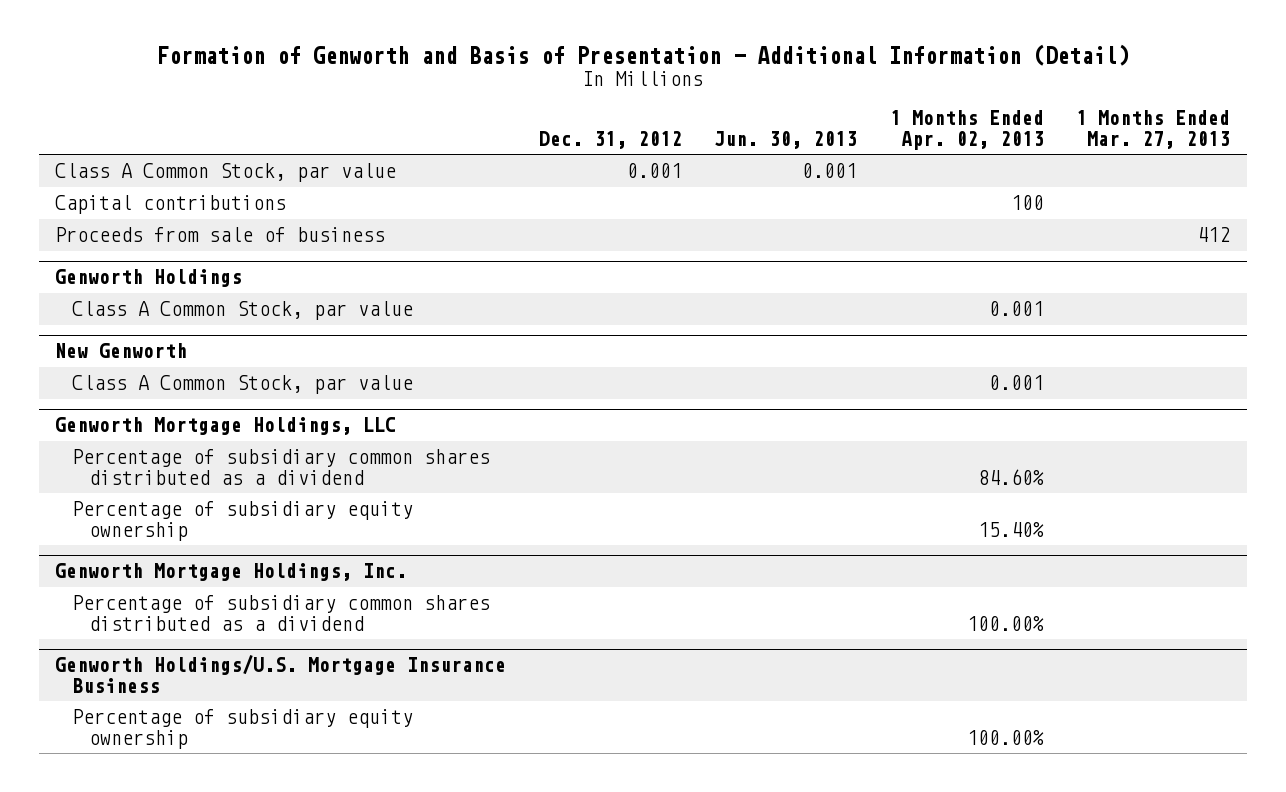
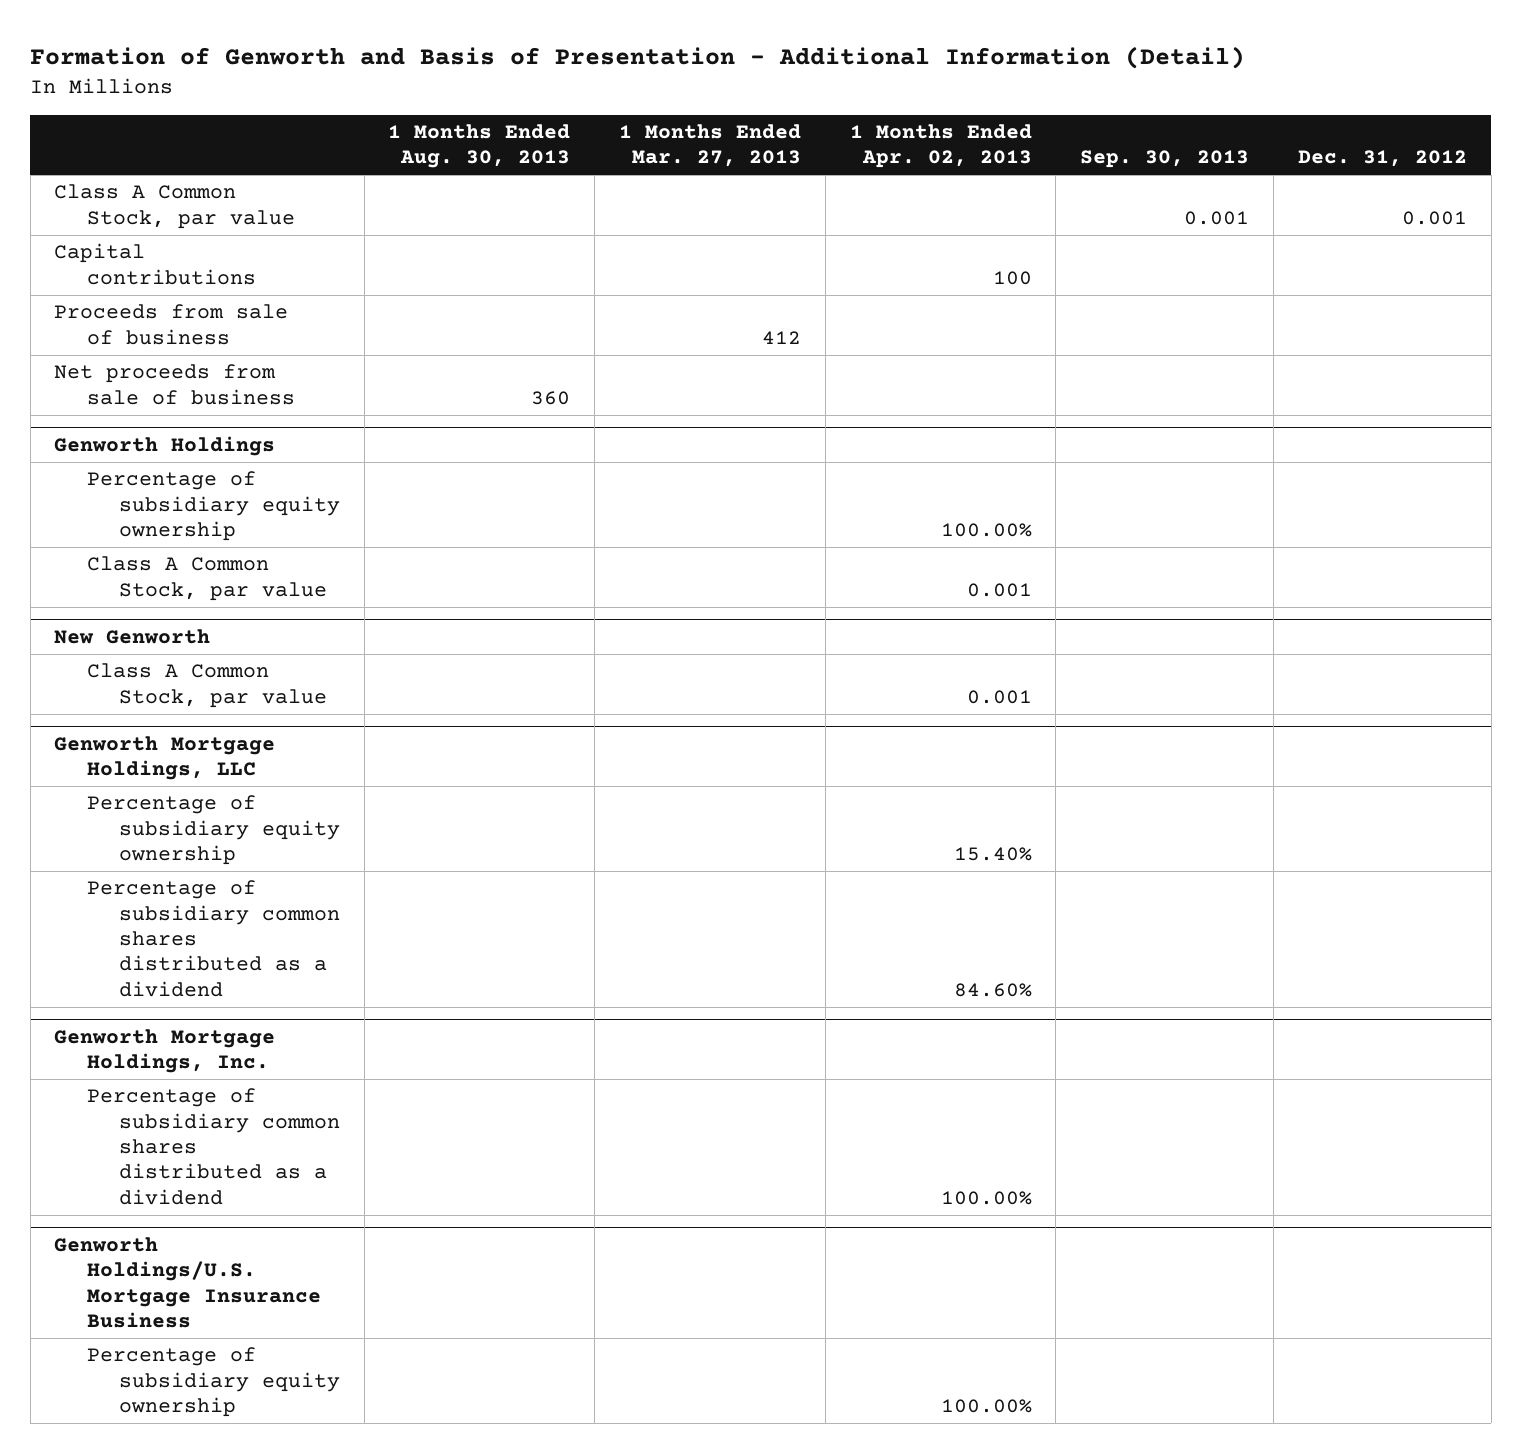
[714,130,858,149] Jun. 30, 2013 -> none
none -> [388,124,571,169] 1 Months Ended Aug. 30, 2013
none -> [1080,150,1250,169] Sep. 30, 2013
none -> [54,364,295,405] Net proceeds from sale of business
none -> [86,471,340,542] Percentage of subsidiary equity ownership
[72,449,491,485] Percentage of subsidiary common shares distributed as a dividend -> [86,880,340,997] Percentage of subsidiary common shares distributed as a dividend

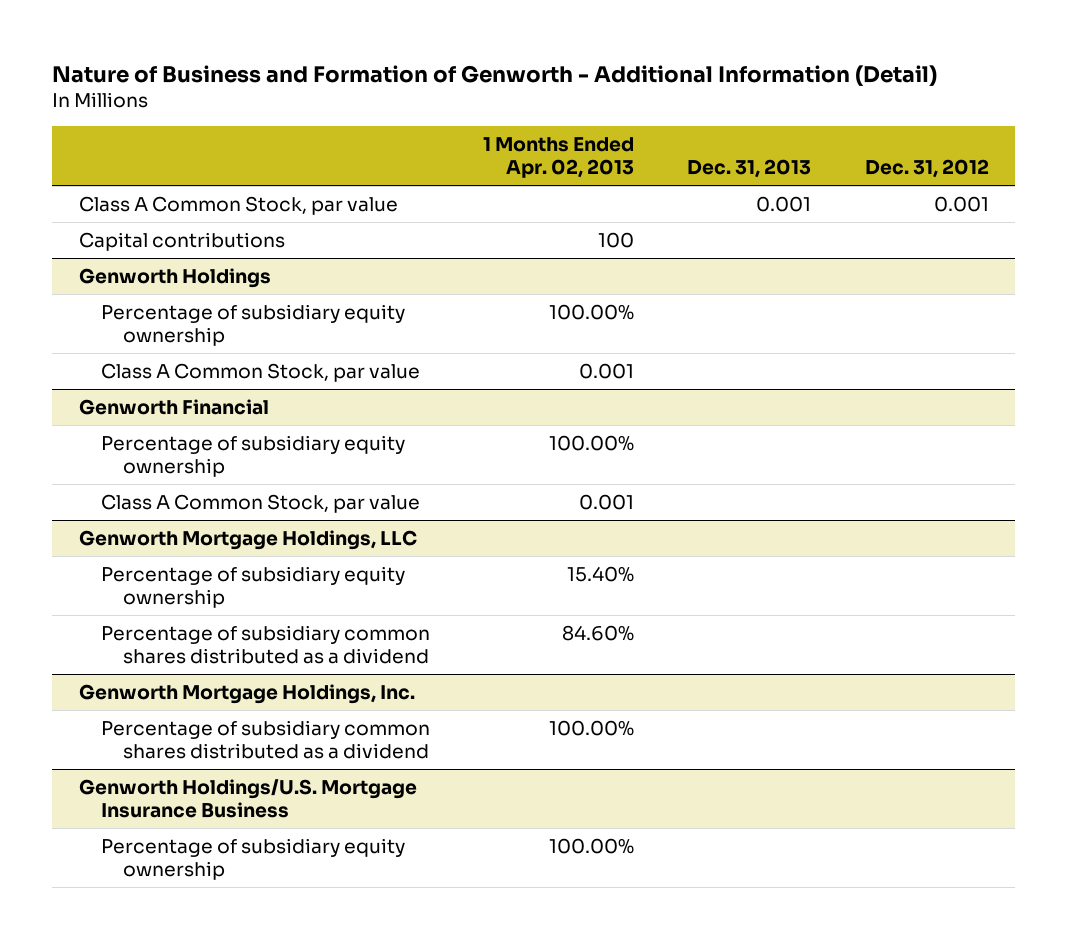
[30,45,1246,69] Formation of Genworth and Basis of Presentation - Additional Information (Detail) -> [52,64,938,86] Nature of Business and Formation of Genworth - Additional Information (Detail)
[388,124,571,169] 1 Months Ended Aug. 30, 2013 -> none
[619,124,802,168] 1 Months Ended Mar. 27, 2013 -> none
[1080,150,1250,169] Sep. 30, 2013 -> none
none -> [687,159,812,179] Dec. 31, 2013
[54,304,289,345] Proceeds from sale of business -> none
[54,364,295,405] Net proceeds from sale of business -> none
[54,629,211,645] New Genworth -> none
none -> [78,398,269,415] Genworth Financial
none -> [101,434,406,478] Percentage of subsidiary equity ownership

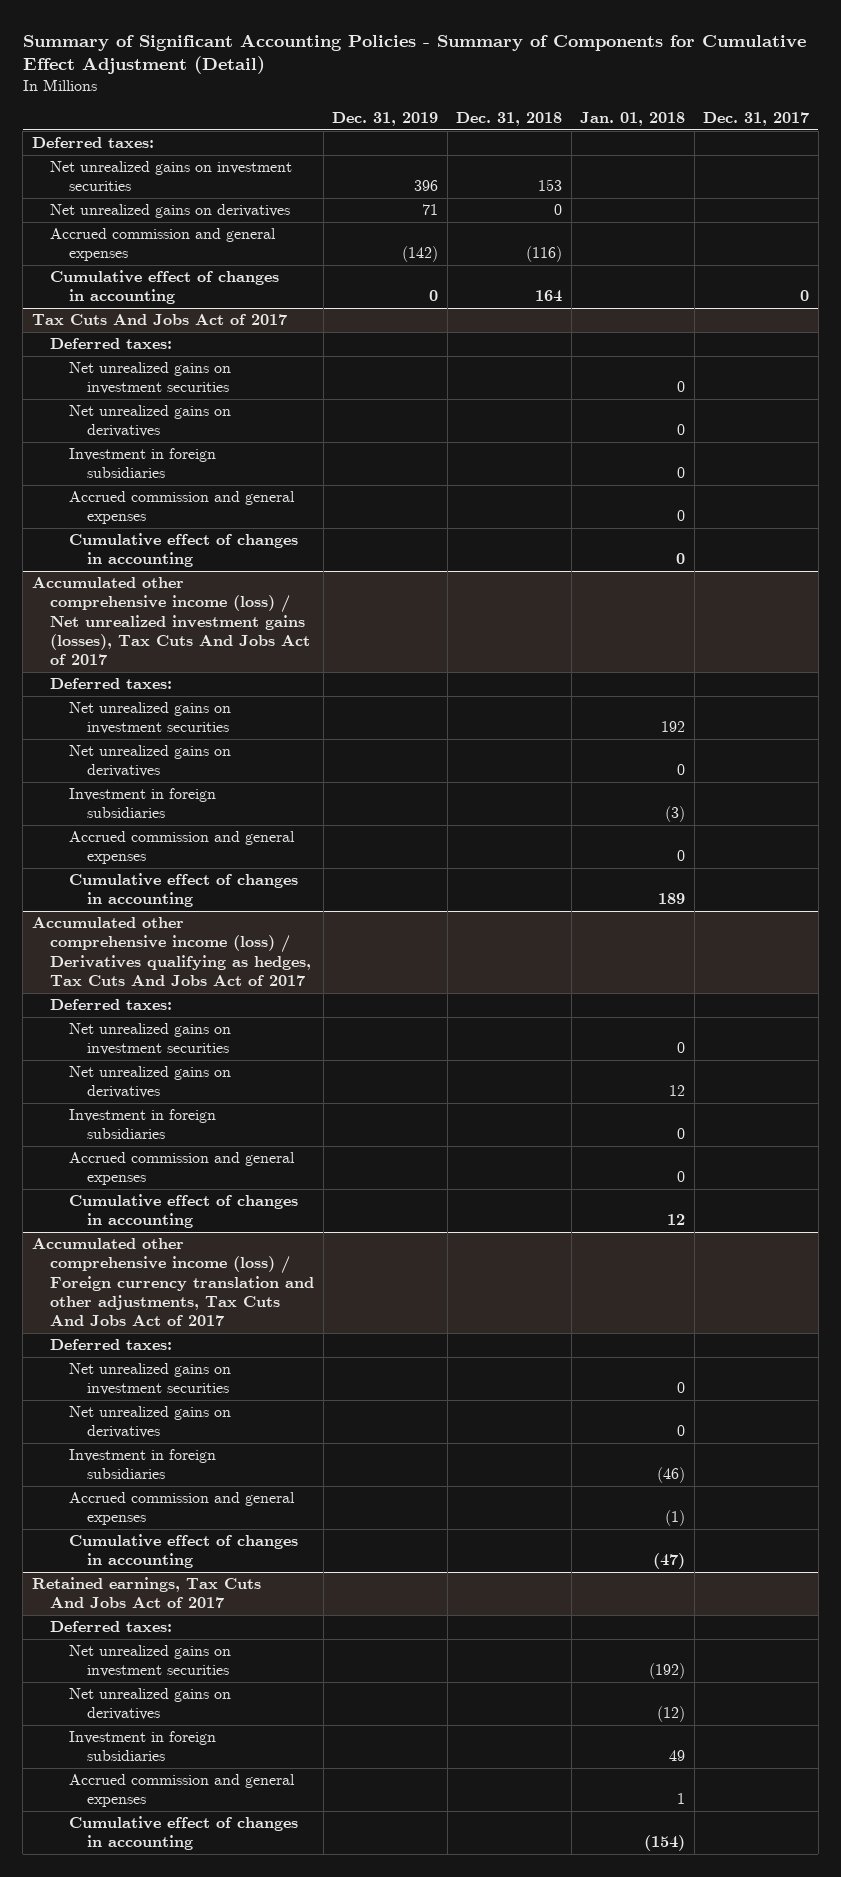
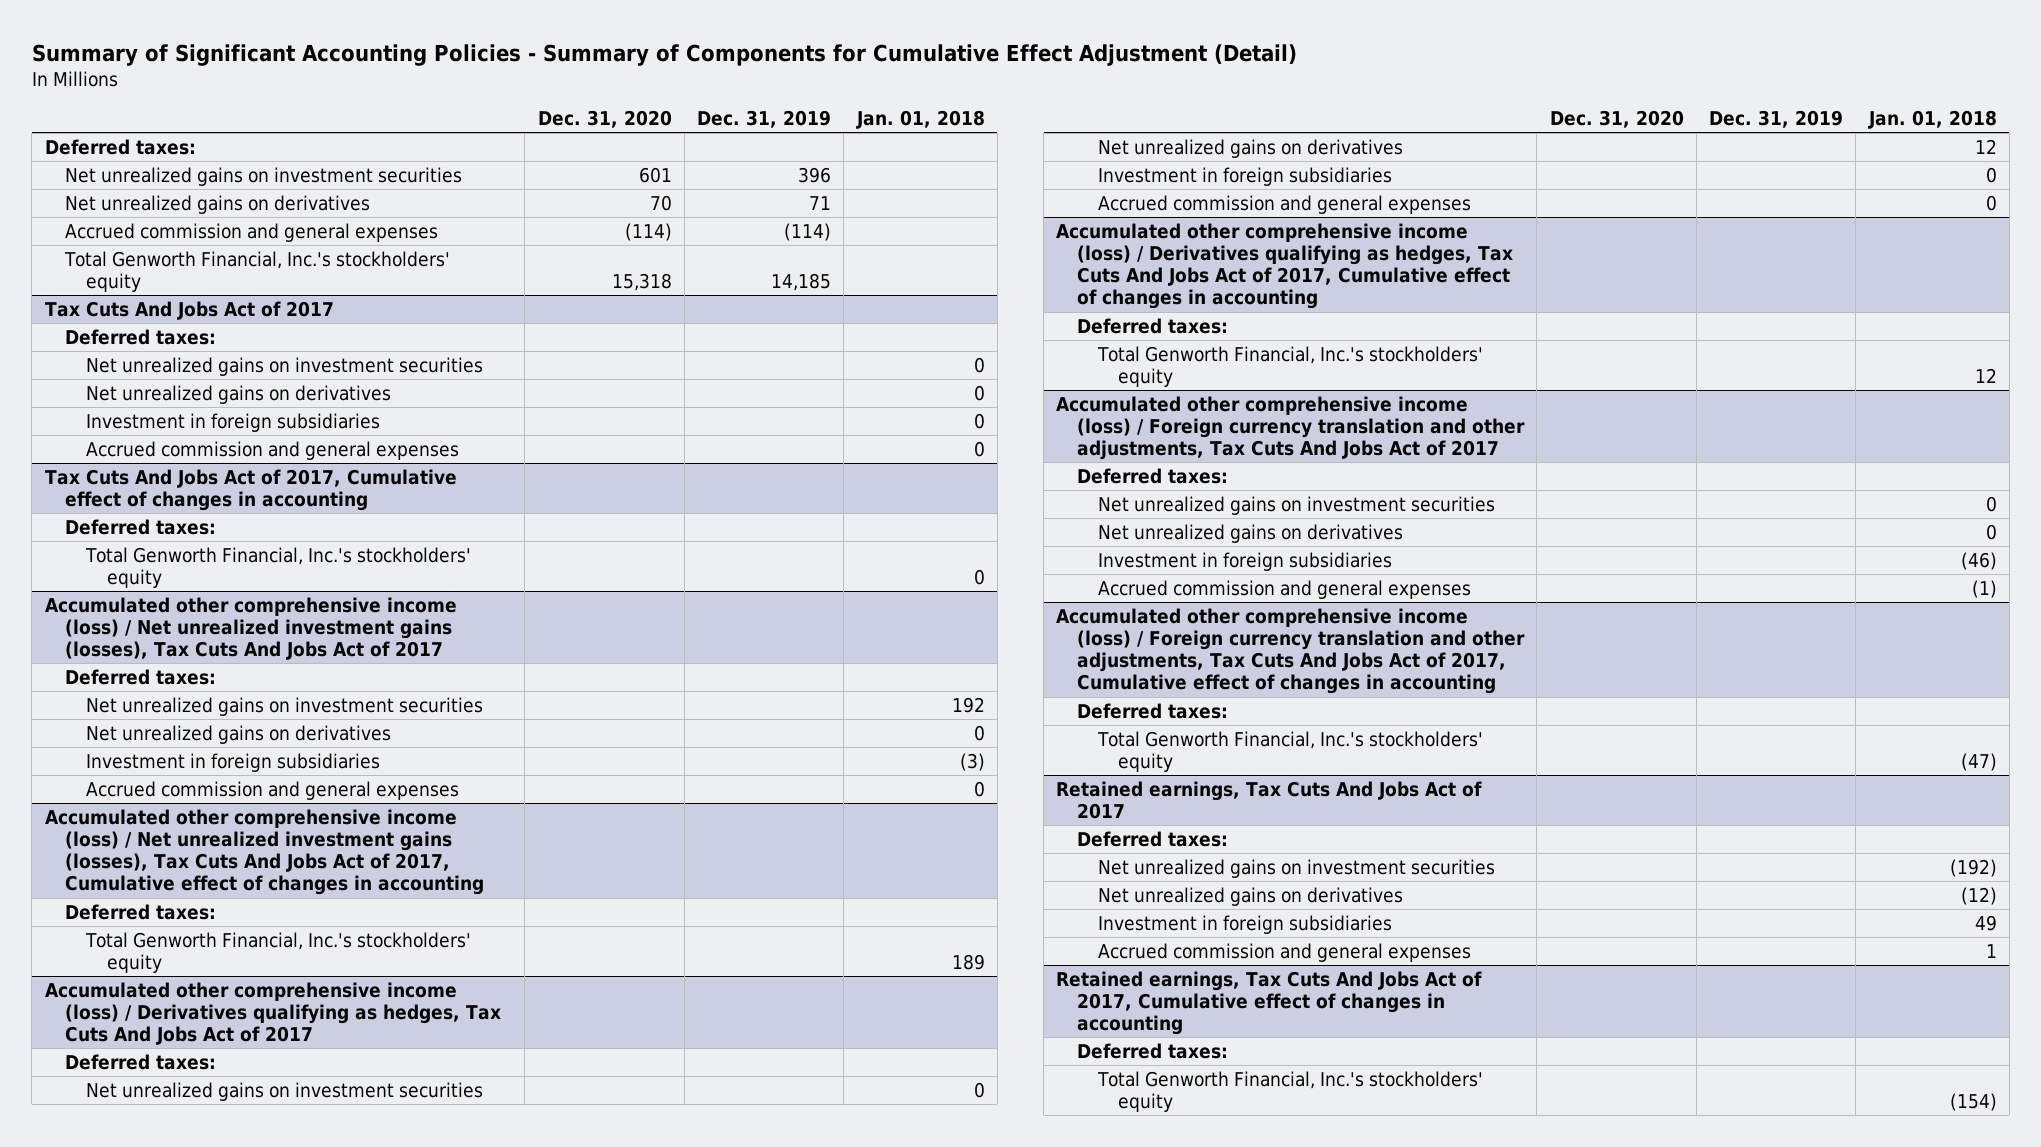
[456,112,563,127] Dec. 31, 2018 -> none
[703,112,810,127] Dec. 31, 2017 -> none
none -> [537,110,672,129] Dec. 31, 2020
[50,270,280,305] Cumulative effect of changes in accounting -> none
[402,246,439,263] (142) -> [784,222,832,241] (114)
none -> [64,250,451,292] Total Genworth Financial, Inc.'s stockholders' equity
[68,533,298,568] Cumulative effect of changes in accounting -> none
none -> [44,468,457,511] Tax Cuts And Jobs Act of 2017, Cumulative effect of changes in accounting
none -> [65,518,217,535] Deferred taxes:
none -> [84,546,471,588] Total Genworth Financial, Inc.'s stockholders' equity
none -> [44,808,485,896] Accumulated other comprehensive income (loss) / Net unrealized investment gains (losses), Tax Cuts And Jobs Act of 2017, Cumulative effect of changes in accounting
none -> [65,903,217,920] Deferred taxes:
[68,873,298,908] Cumulative effect of changes in accounting -> [84,931,471,973] Total Genworth Financial, Inc.'s stockholders' equity
[68,1194,298,1229] Cumulative effect of changes in accounting -> none
none -> [1056,222,1514,310] Accumulated other comprehensive income (loss) / Derivatives qualifying as hedges, Tax Cuts And Jobs Act of 2017, Cumulative effect of changes in accounting
none -> [1077,317,1229,334] Deferred taxes:
none -> [1096,345,1483,387] Total Genworth Financial, Inc.'s stockholders' equity
[68,1534,298,1569] Cumulative effect of changes in accounting -> none
none -> [1056,607,1526,695] Accumulated other comprehensive income (loss) / Foreign currency translation and other adjustments, Tax Cuts And Jobs Act of 2017, Cumulative effect of changes in accounting
none -> [1077,702,1229,719] Deferred taxes:
none -> [1096,730,1483,772] Total Genworth Financial, Inc.'s stockholders' equity
none -> [1056,970,1483,1036] Retained earnings, Tax Cuts And Jobs Act of 2017, Cumulative effect of changes in accounting
none -> [1077,1042,1229,1059] Deferred taxes:
[68,1816,298,1851] Cumulative effect of changes in accounting -> [1096,1070,1483,1112] Total Genworth Financial, Inc.'s stockholders' equity

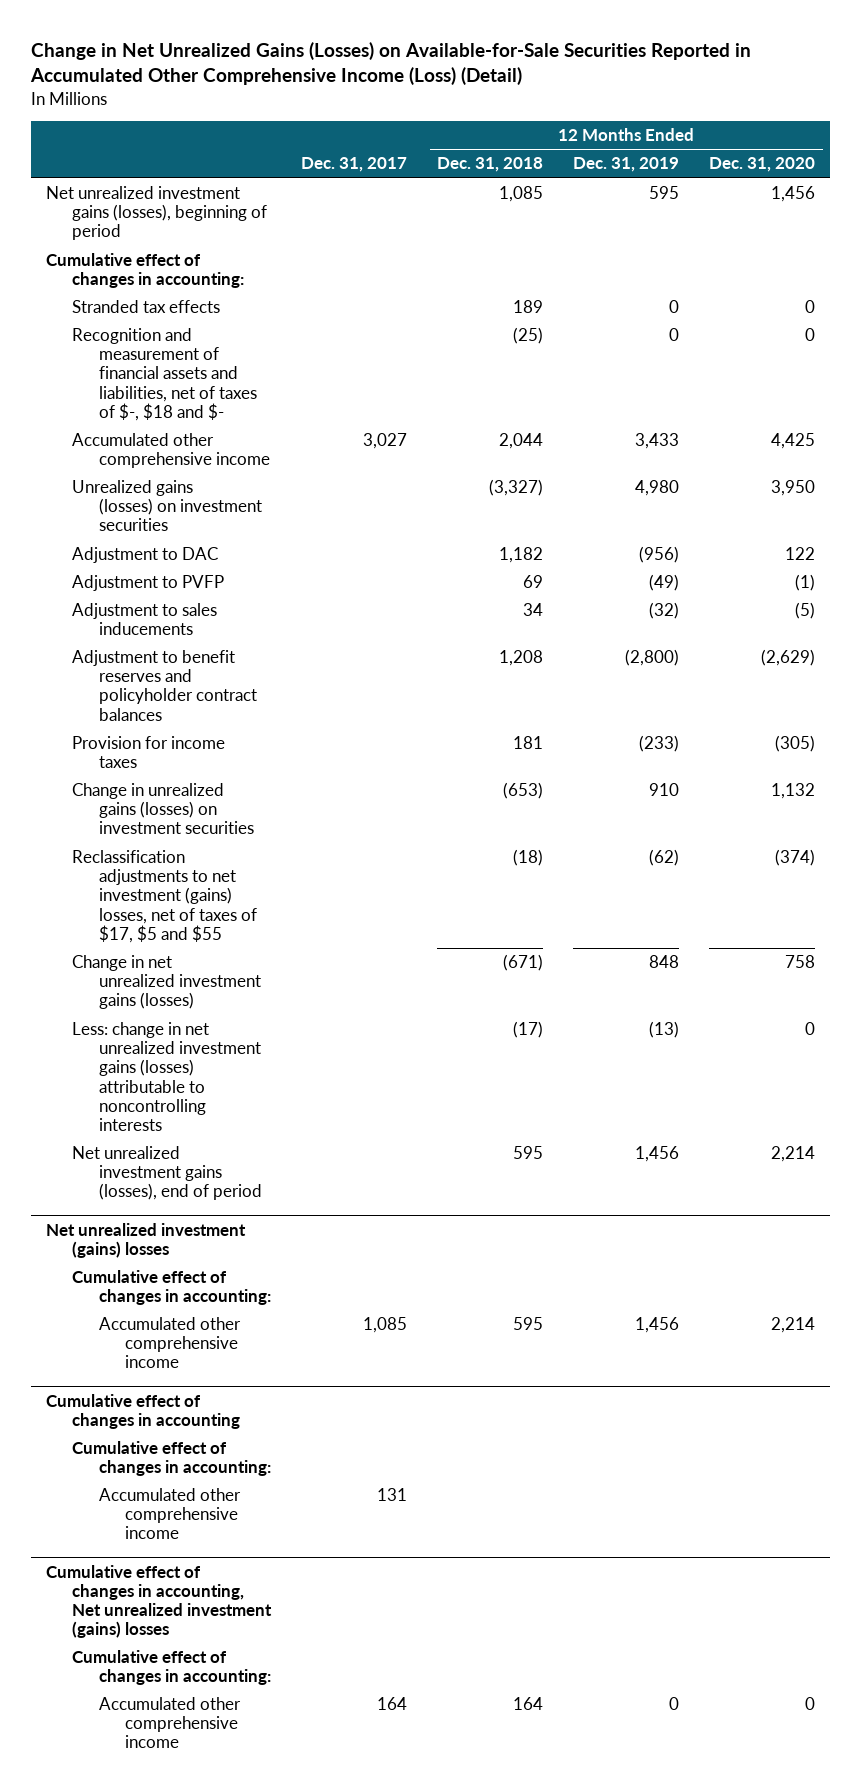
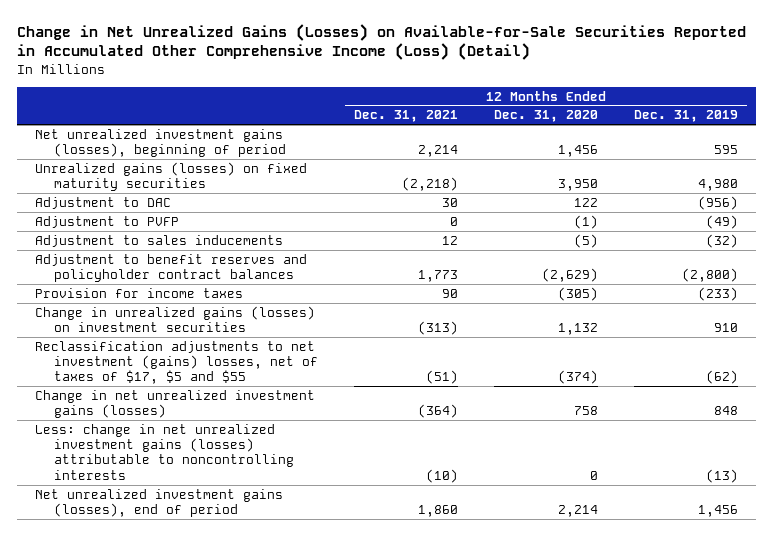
[301,157,408,173] Dec. 31, 2017 -> none
[437,157,544,173] Dec. 31, 2018 -> none
none -> [353,110,458,123] Dec. 31, 2021
[45,253,245,289] Cumulative effect of changes in accounting: -> none
[72,300,221,314] Stranded tax effects -> none
[72,328,257,421] Recognition and measurement of financial assets and liabilities, net of taxes of $-, $18 and $- -> none
[72,433,270,469] Accumulated other comprehensive income -> none
[72,480,262,532] Unrealized gains (losses) on investment securities -> [34,161,307,192] Unrealized gains (losses) on fixed maturity securities
[45,1222,246,1258] Net unrealized investment (gains) losses -> none
[72,1270,271,1306] Cumulative effect of changes in accounting: -> none
[98,1317,241,1369] Accumulated other comprehensive income -> none
[45,1393,241,1429] Cumulative effect of changes in accounting -> none
[72,1441,271,1477] Cumulative effect of changes in accounting: -> none
[98,1488,241,1540] Accumulated other comprehensive income -> none
[45,1564,273,1639] Cumulative effect of changes in accounting, Net unrealized investment (gains) losses -> none
[72,1650,271,1686] Cumulative effect of changes in accounting: -> none
[98,1697,241,1749] Accumulated other comprehensive income -> none

